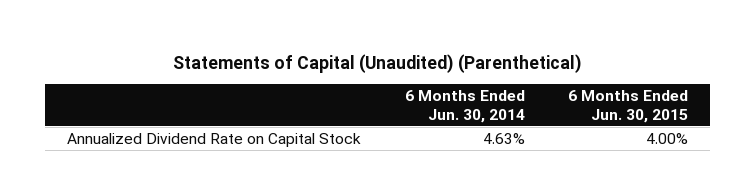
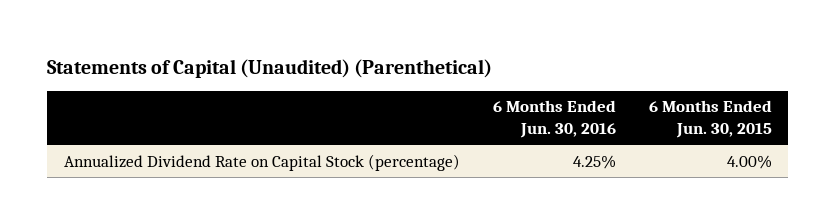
[404,90,525,123] 6 Months Ended Jun. 30, 2014 -> none
none -> [492,100,616,139] 6 Months Ended Jun. 30, 2016
[67,133,362,148] Annualized Dividend Rate on Capital Stock -> [63,153,460,171] Annualized Dividend Rate on Capital Stock (percentage)

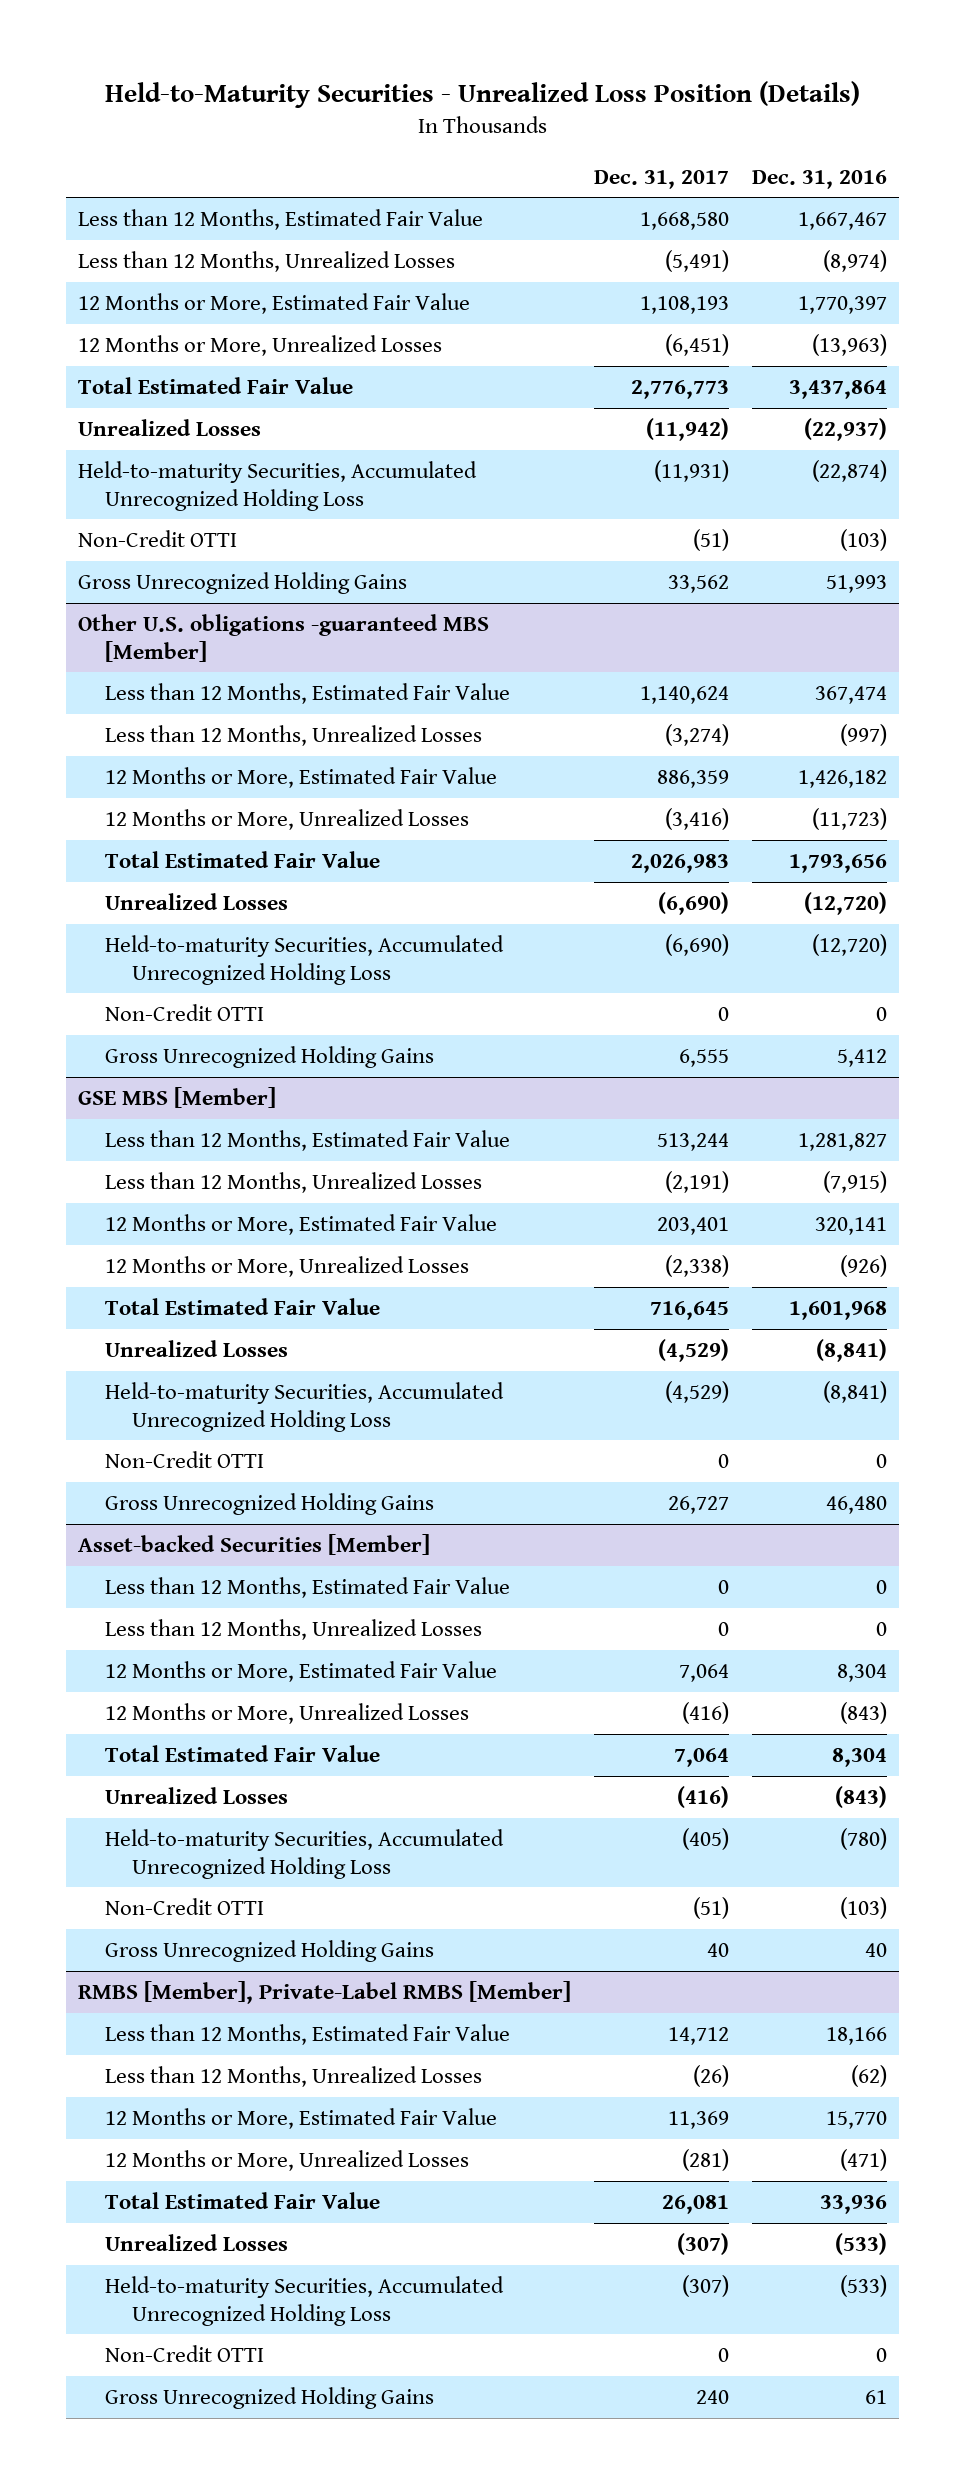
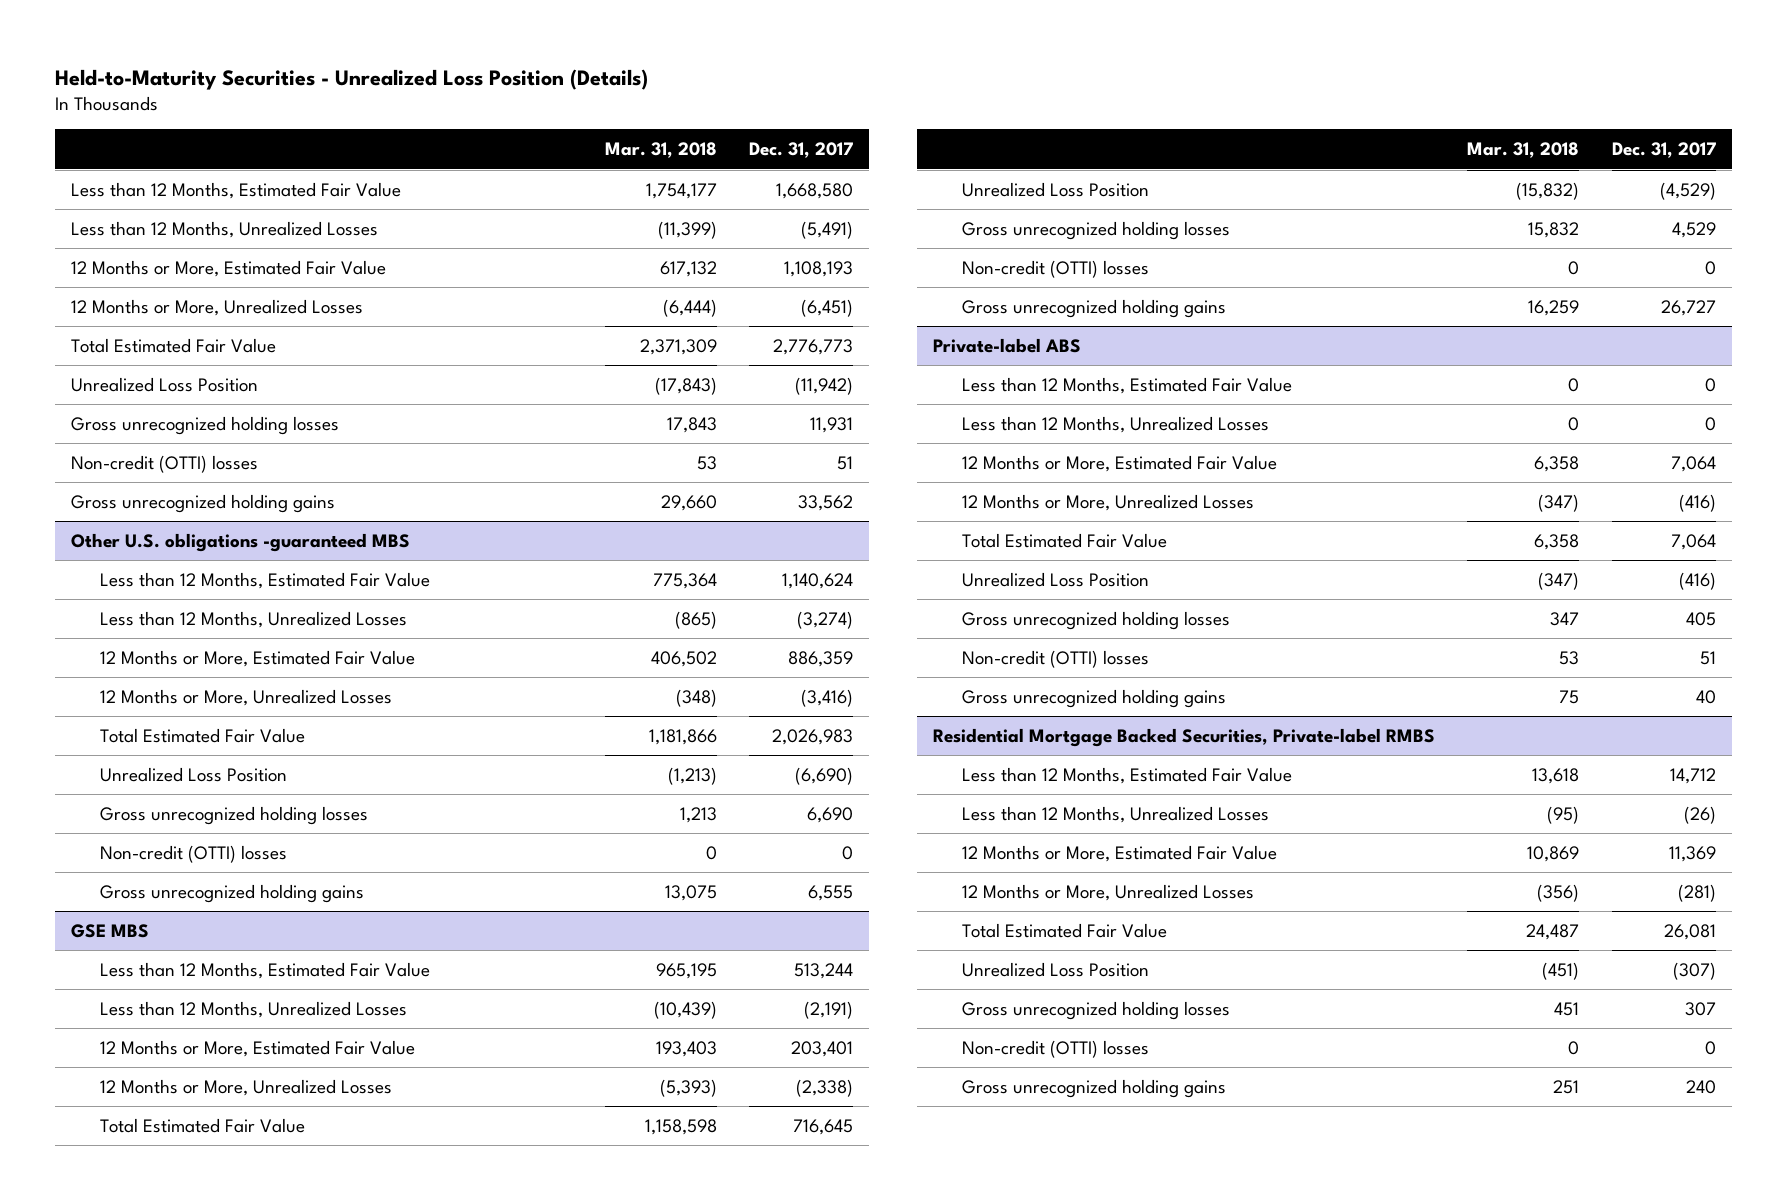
[752,169,888,189] Dec. 31, 2016 -> none
none -> [605,142,718,159] Mar. 31, 2018
[77,418,261,436] Unrealized Losses -> [70,377,258,393] Unrealized Loss Position
[77,460,477,511] Held-to-maturity Securities, Accumulated Unrecognized Holding Loss -> [70,416,339,436] Gross unrecognized holding losses
[654,459,730,482] (11,931) -> [810,417,854,434] 11,931
[77,529,237,547] Non-Credit OTTI -> [70,455,258,474] Non-credit (OTTI) losses
[693,528,730,551] (51) -> [837,456,854,471] 51
[77,571,407,594] Gross Unrecognized Holding Gains -> [70,494,335,514] Gross unrecognized holding gains
[77,613,489,662] Other U.S. obligations -guaranteed MBS [Member] -> [70,533,410,553] Other U.S. obligations -guaranteed MBS
[104,892,288,910] Unrealized Losses -> [100,767,288,783] Unrealized Loss Position
[104,934,504,985] Held-to-maturity Securities, Accumulated Unrecognized Holding Loss -> [100,806,369,826] Gross unrecognized holding losses
[665,933,730,956] (6,690) -> [807,807,854,824] 6,690
[104,1003,264,1021] Non-Credit OTTI -> [100,845,288,864] Non-credit (OTTI) losses
[104,1045,434,1068] Gross Unrecognized Holding Gains -> [100,884,365,904] Gross unrecognized holding gains
[77,1086,276,1108] GSE MBS [Member] -> [70,924,149,939] GSE MBS
[104,1339,288,1357] Unrealized Losses -> [962,182,1150,198] Unrealized Loss Position
[104,1381,504,1432] Held-to-maturity Securities, Accumulated Unrecognized Holding Loss -> [962,221,1231,241] Gross unrecognized holding losses
[665,1380,730,1403] (4,529) -> [1671,222,1716,239] 4,529
[104,1450,264,1468] Non-Credit OTTI -> [962,260,1150,279] Non-credit (OTTI) losses
[104,1492,434,1515] Gross Unrecognized Holding Gains -> [962,299,1227,319] Gross unrecognized holding gains
[77,1533,430,1555] Asset-backed Securities [Member] -> [933,338,1082,354] Private-label ABS
[77,1980,571,2004] RMBS [Member], Private-Label RMBS [Member] -> none
[104,1786,288,1804] Unrealized Losses -> [962,572,1150,588] Unrealized Loss Position
[104,1828,504,1879] Held-to-maturity Securities, Accumulated Unrecognized Holding Loss -> [962,611,1231,631] Gross unrecognized holding losses
[682,1827,730,1850] (405) -> [1685,612,1716,627] 405
[104,1897,264,1915] Non-Credit OTTI -> [962,650,1150,669] Non-credit (OTTI) losses
[693,1896,730,1919] (51) -> [1699,651,1716,666] 51
[104,1939,434,1962] Gross Unrecognized Holding Gains -> [962,689,1227,709] Gross unrecognized holding gains
none -> [933,728,1436,748] Residential Mortgage Backed Securities, Private-label RMBS
[104,2233,288,2251] Unrealized Losses -> [962,962,1150,978] Unrealized Loss Position
[104,2275,504,2326] Held-to-maturity Securities, Accumulated Unrecognized Holding Loss -> [962,1001,1231,1021] Gross unrecognized holding losses
[682,2274,730,2297] (307) -> [1684,1002,1716,1017] 307
[104,2344,264,2362] Non-Credit OTTI -> [962,1040,1150,1059] Non-credit (OTTI) losses
[104,2386,434,2409] Gross Unrecognized Holding Gains -> [962,1079,1227,1099] Gross unrecognized holding gains

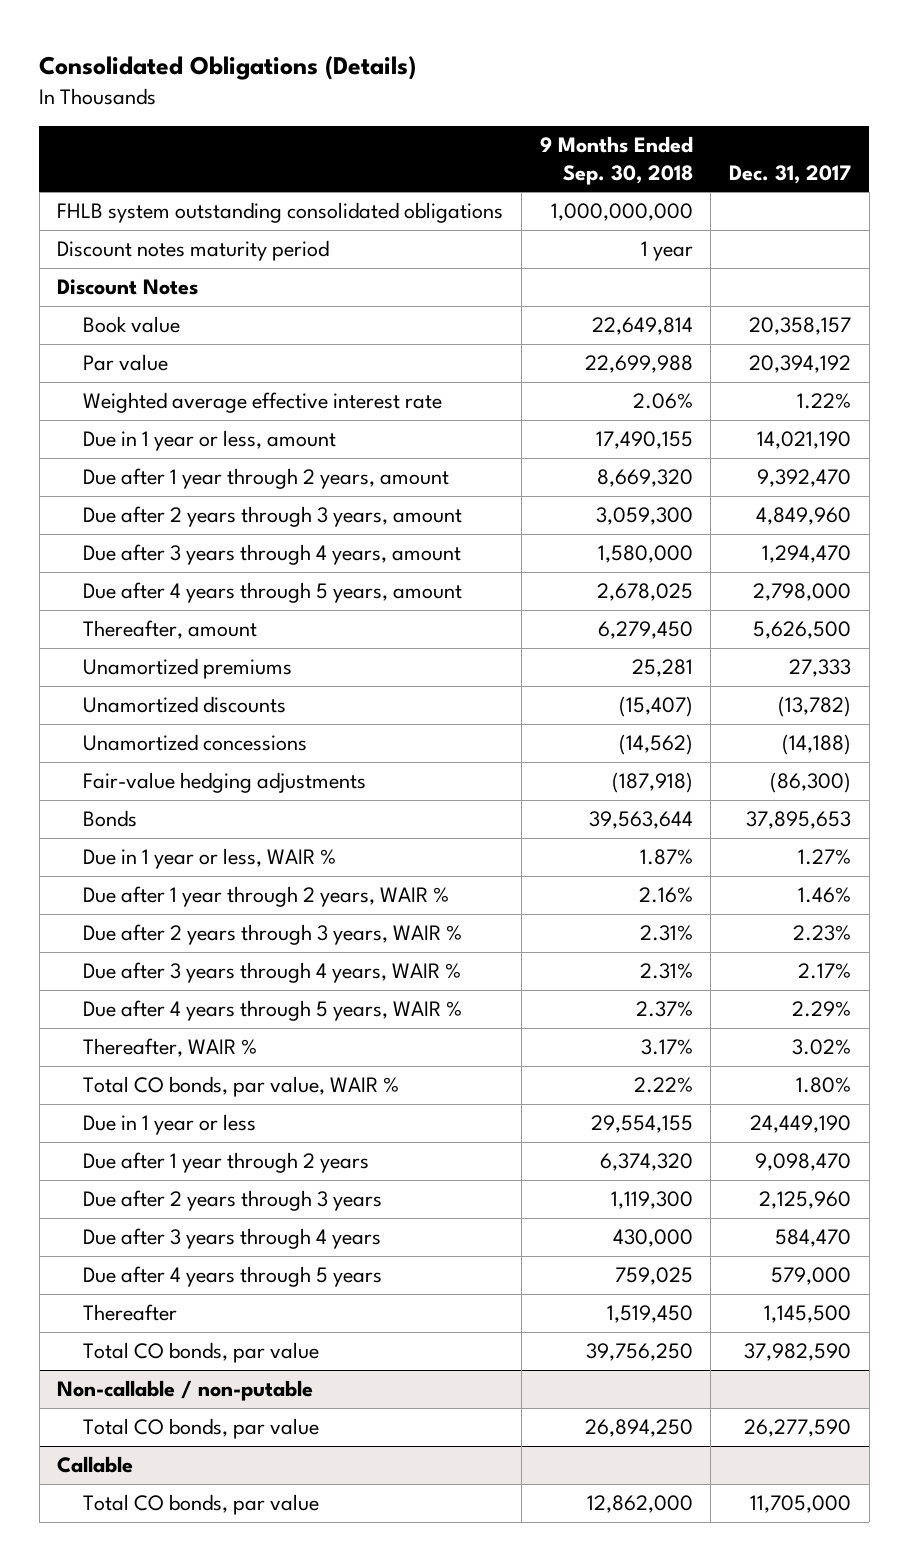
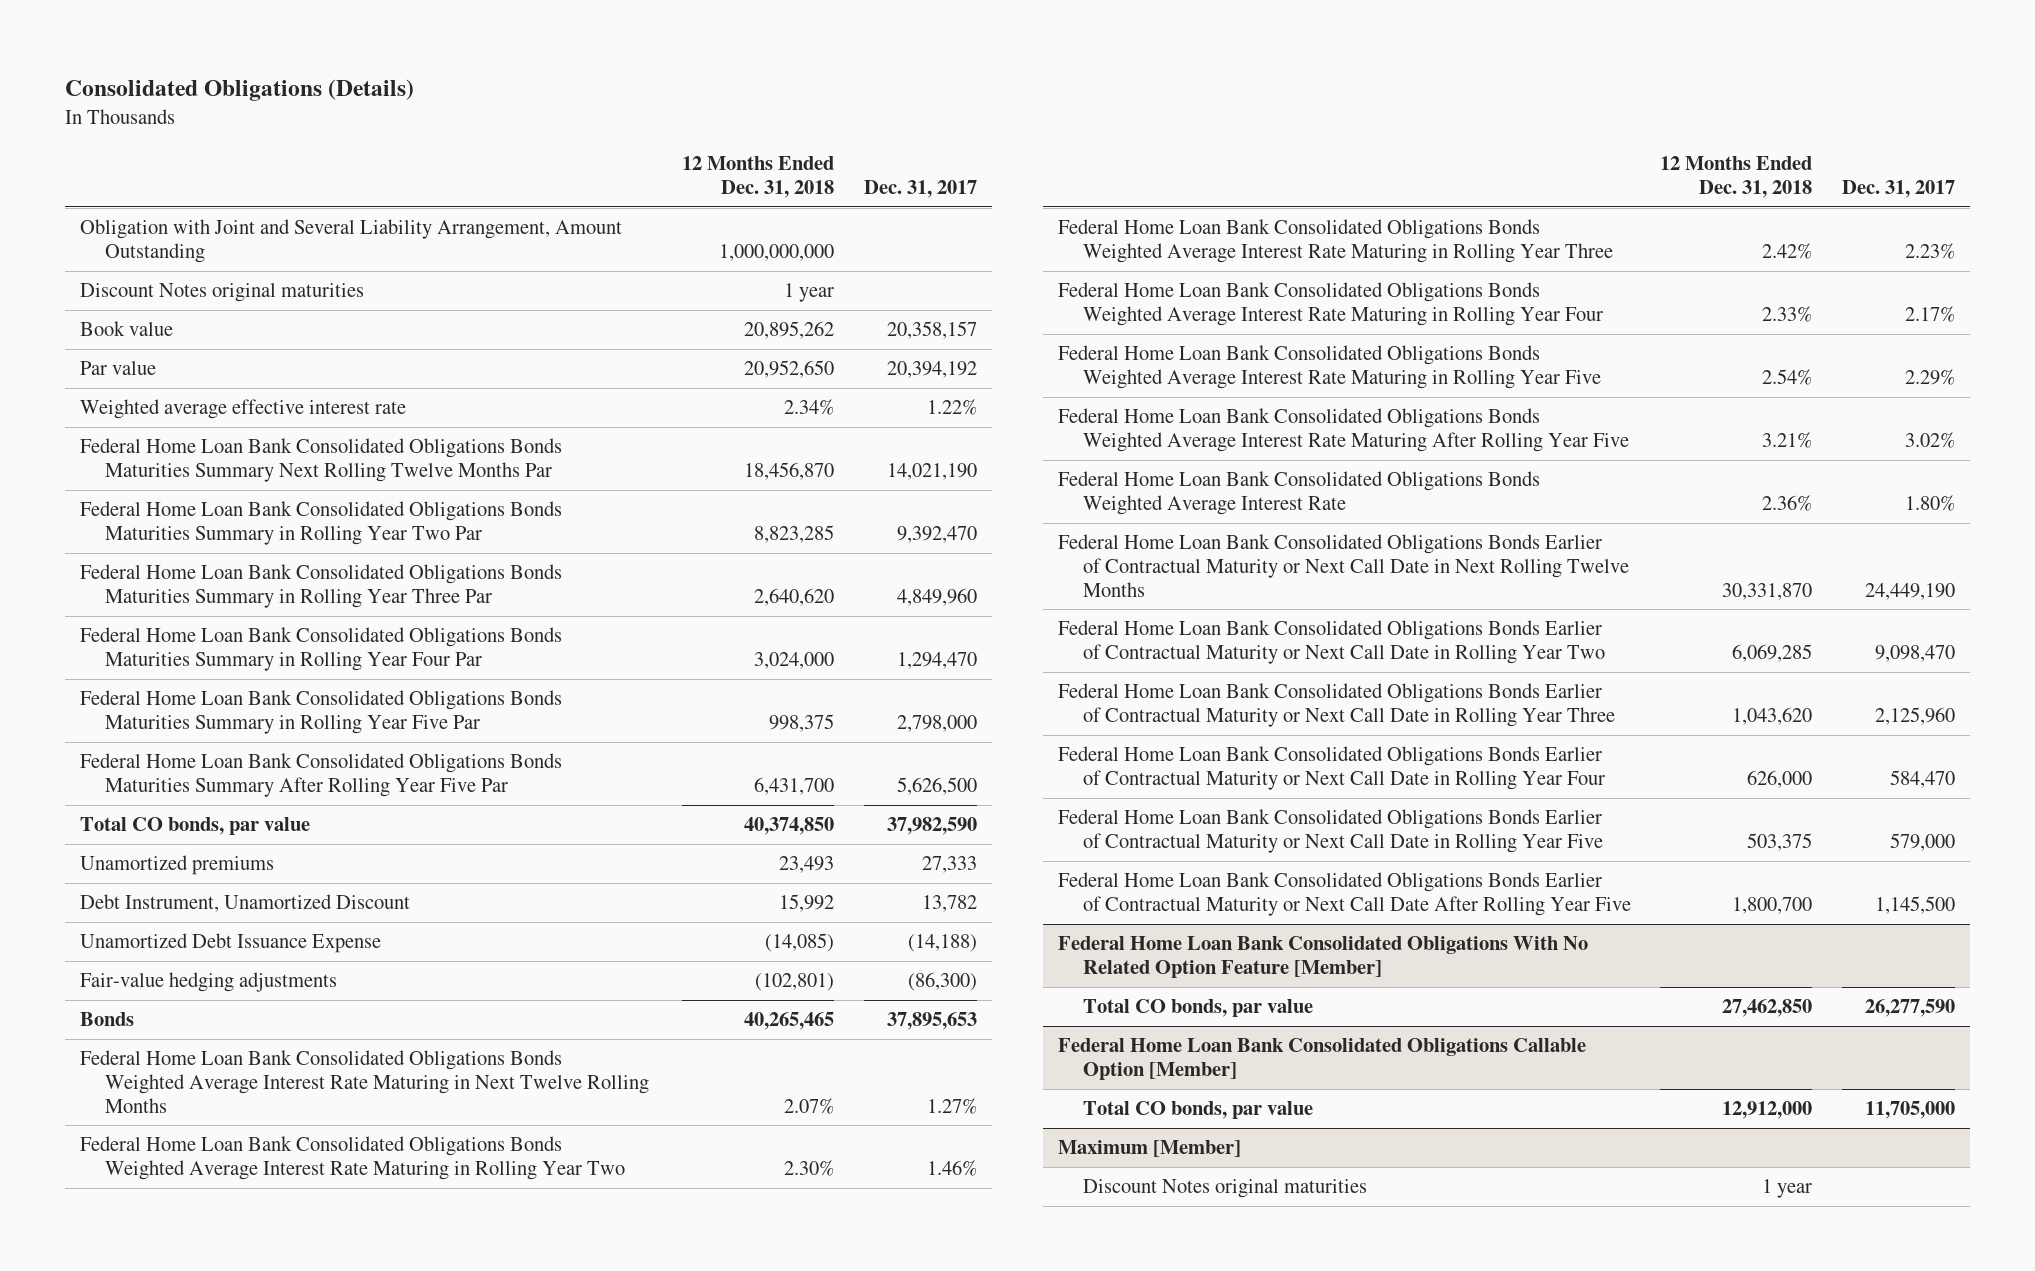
[539,136,693,185] 9 Months Ended Sep. 30, 2018 -> none
none -> [682,156,835,198] 12 Months Ended Dec. 31, 2018
[57,279,199,296] Discount Notes -> none
[57,202,504,224] FHLB system outstanding consolidated obligations -> [79,219,622,263] Obligation with Joint and Several Liability Arrangement, Amount Outstanding
[57,240,330,262] Discount notes maturity period -> [79,283,364,303] Discount Notes original maturities
[82,430,336,452] Due in 1 year or less, amount -> [79,438,562,482] Federal Home Loan Bank Consolidated Obligations Bonds Maturities Summary Next Rolling Twelve Months Par
[82,468,449,490] Due after 1 year through 2 years, amount -> [79,501,562,545] Federal Home Loan Bank Consolidated Obligations Bonds Maturities Summary in Rolling Year Two Par
[82,506,462,528] Due after 2 years through 3 years, amount -> [79,564,562,608] Federal Home Loan Bank Consolidated Obligations Bonds Maturities Summary in Rolling Year Three Par
[82,544,461,566] Due after 3 years through 4 years, amount -> [79,627,562,671] Federal Home Loan Bank Consolidated Obligations Bonds Maturities Summary in Rolling Year Four Par
[82,582,462,604] Due after 4 years through 5 years, amount -> [79,690,562,734] Federal Home Loan Bank Consolidated Obligations Bonds Maturities Summary in Rolling Year Five Par
[82,620,257,640] Thereafter, amount -> [79,753,562,797] Federal Home Loan Bank Consolidated Obligations Bonds Maturities Summary After Rolling Year Five Par
[82,1342,319,1364] Total CO bonds, par value -> [79,817,310,836] Total CO bonds, par value
[82,696,286,714] Unamortized discounts -> [79,894,410,913] Debt Instrument, Unamortized Discount
[778,696,852,718] (13,782) -> [922,895,978,913] 13,782
[82,734,307,752] Unamortized concessions -> [79,933,381,954] Unamortized Debt Issuance Expense
[82,848,336,870] Due in 1 year or less, WAIR % -> [79,1050,649,1113] Federal Home Loan Bank Consolidated Obligations Bonds Weighted Average Interest Rate Maturing in Next Twelve Rolling Months
[82,886,449,908] Due after 1 year through 2 years, WAIR % -> [79,1136,625,1180] Federal Home Loan Bank Consolidated Obligations Bonds Weighted Average Interest Rate Maturing in Rolling Year Two
[82,924,462,946] Due after 2 years through 3 years, WAIR % -> [1057,219,1613,263] Federal Home Loan Bank Consolidated Obligations Bonds Weighted Average Interest Rate Maturing in Rolling Year Three
[82,962,461,984] Due after 3 years through 4 years, WAIR % -> [1057,282,1603,326] Federal Home Loan Bank Consolidated Obligations Bonds Weighted Average Interest Rate Maturing in Rolling Year Four
[82,1000,462,1022] Due after 4 years through 5 years, WAIR % -> [1057,345,1601,389] Federal Home Loan Bank Consolidated Obligations Bonds Weighted Average Interest Rate Maturing in Rolling Year Five
[82,1038,257,1058] Thereafter, WAIR % -> [1057,408,1629,452] Federal Home Loan Bank Consolidated Obligations Bonds Weighted Average Interest Rate Maturing After Rolling Year Five
[82,1076,399,1098] Total CO bonds, par value, WAIR % -> [1057,471,1540,515] Federal Home Loan Bank Consolidated Obligations Bonds Weighted Average Interest Rate
[82,1114,256,1136] Due in 1 year or less -> [1057,534,1629,597] Federal Home Loan Bank Consolidated Obligations Bonds Earlier of Contractual Maturity or Next Call Date in Next Rolling Twelve Months
[82,1152,369,1174] Due after 1 year through 2 years -> [1057,620,1605,664] Federal Home Loan Bank Consolidated Obligations Bonds Earlier of Contractual Maturity or Next Call Date in Rolling Year Two
[82,1190,382,1212] Due after 2 years through 3 years -> [1057,683,1615,727] Federal Home Loan Bank Consolidated Obligations Bonds Earlier of Contractual Maturity or Next Call Date in Rolling Year Three
[82,1228,381,1250] Due after 3 years through 4 years -> [1057,746,1605,790] Federal Home Loan Bank Consolidated Obligations Bonds Earlier of Contractual Maturity or Next Call Date in Rolling Year Four
[82,1266,382,1288] Due after 4 years through 5 years -> [1057,809,1603,853] Federal Home Loan Bank Consolidated Obligations Bonds Earlier of Contractual Maturity or Next Call Date in Rolling Year Five
[82,1304,177,1322] Thereafter -> [1057,872,1631,916] Federal Home Loan Bank Consolidated Obligations Bonds Earlier of Contractual Maturity or Next Call Date After Rolling Year Five
[57,1380,314,1402] Non-callable / non-putable -> [1057,936,1588,978] Federal Home Loan Bank Consolidated Obligations With No Related Option Feature [Member]
[57,1456,134,1474] Callable -> [1057,1038,1586,1080] Federal Home Loan Bank Consolidated Obligations Callable Option [Member]
none -> [1057,1140,1241,1158] Maximum [Member]
none -> [1082,1179,1367,1199] Discount Notes original maturities

